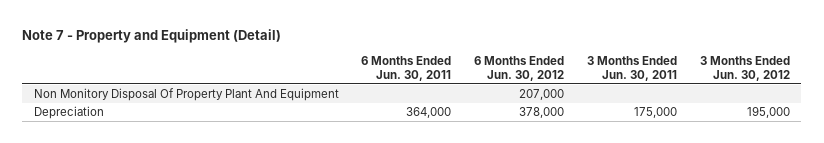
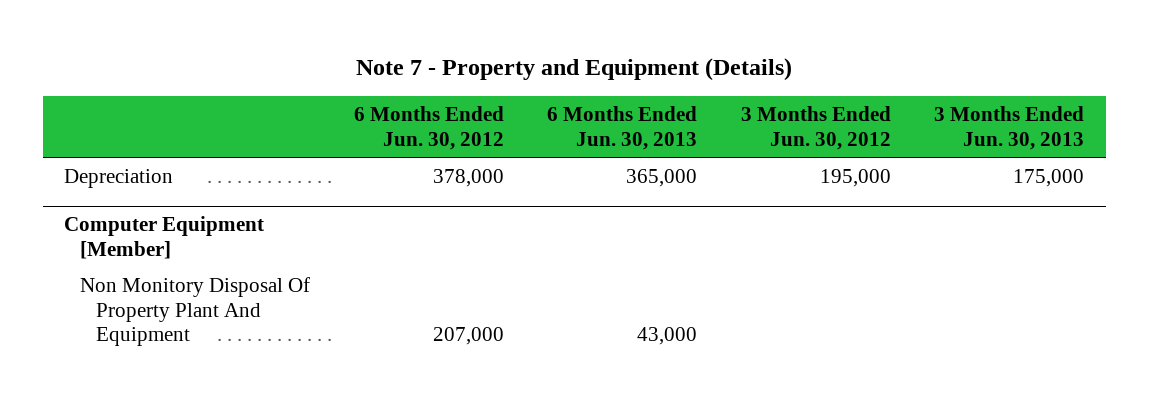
[22,29,282,44] Note 7 - Property and Equipment (Detail) -> [356,58,793,82] Note 7 - Property and Equipment (Details)
[361,55,452,81] 6 Months Ended Jun. 30, 2011 -> none
[587,55,678,81] 3 Months Ended Jun. 30, 2011 -> none
none -> [547,106,698,150] 6 Months Ended Jun. 30, 2013
none -> [934,106,1085,150] 3 Months Ended Jun. 30, 2013
[33,88,339,102] Non Monitory Disposal Of Property Plant And Equipment -> none
none -> [64,216,265,259] Computer Equipment [Member]
none -> [80,277,311,347] Non Monitory Disposal Of Property Plant And Equipment

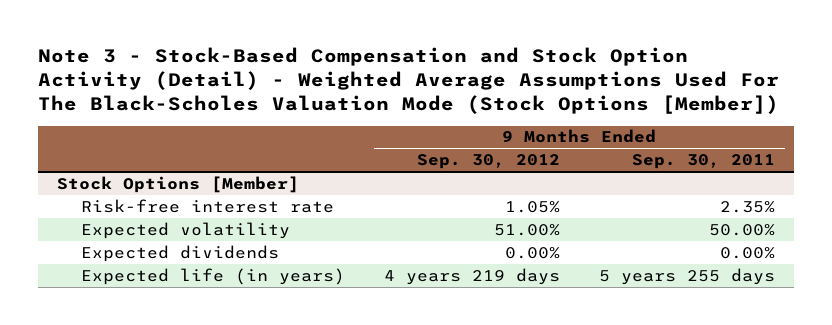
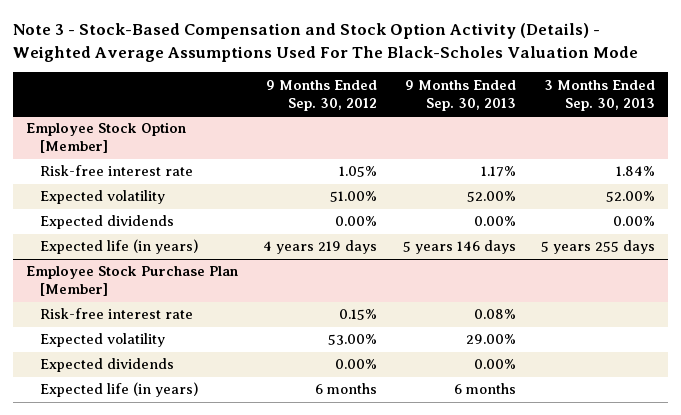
[38,47,780,115] Note 3 - Stock-Based Compensation and Stock Option Activity (Detail) - Weighted Average Assumptions Used For The Black-Scholes Valuation Mode (Stock Options [Member]) -> [12,23,638,62] Note 3 - Stock-Based Compensation and Stock Option Activity (Details) - Weighted Average Assumptions Used For The Black-Scholes Valuation Mode
[631,154,775,170] Sep. 30, 2011 -> none
none -> [404,79,516,111] 9 Months Ended Sep. 30, 2013
none -> [544,79,656,111] 3 Months Ended Sep. 30, 2013
[57,175,300,193] Stock Options [Member] -> [25,122,186,154] Employee Stock Option [Member]
none -> [25,266,238,297] Employee Stock Purchase Plan [Member]
none -> [39,308,193,320] Risk-free interest rate
none -> [39,333,165,348] Expected volatility
none -> [39,358,174,373] Expected dividends
none -> [39,382,198,398] Expected life (in years)

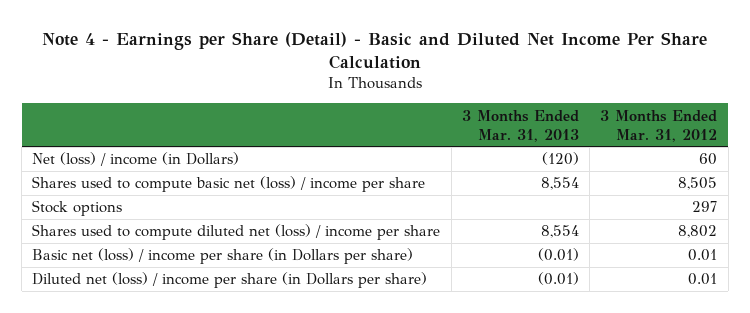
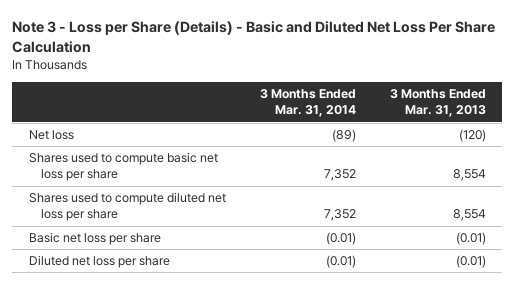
[41,31,707,70] Note 4 - Earnings per Share (Detail) - Basic and Diluted Net Income Per Share Calculation -> [12,21,496,53] Note 3 - Loss per Share (Details) - Basic and Diluted Net Loss Per Share Calculation
[600,109,718,142] 3 Months Ended Mar. 31, 2012 -> none
none -> [259,89,356,118] 3 Months Ended Mar. 31, 2014
[32,200,123,217] Stock options -> none
[32,152,240,167] Net (loss) / income (in Dollars) -> [29,130,75,141] Net loss
[32,176,426,193] Shares used to compute basic net (loss) / income per share -> [29,152,219,182] Shares used to compute basic net loss per share
[32,224,441,241] Shares used to compute diluted net (loss) / income per share -> [29,192,227,222] Shares used to compute diluted net loss per share
[32,248,414,265] Basic net (loss) / income per share (in Dollars per share) -> [29,232,162,246] Basic net loss per share
[32,272,428,289] Diluted net (loss) / income per share (in Dollars per share) -> [29,255,171,269] Diluted net loss per share

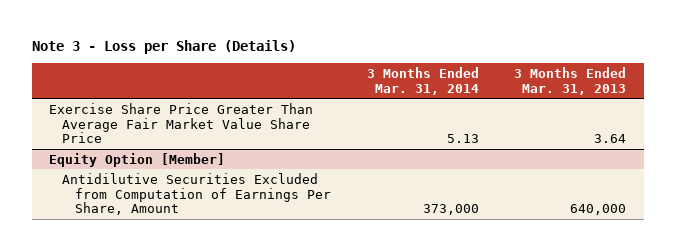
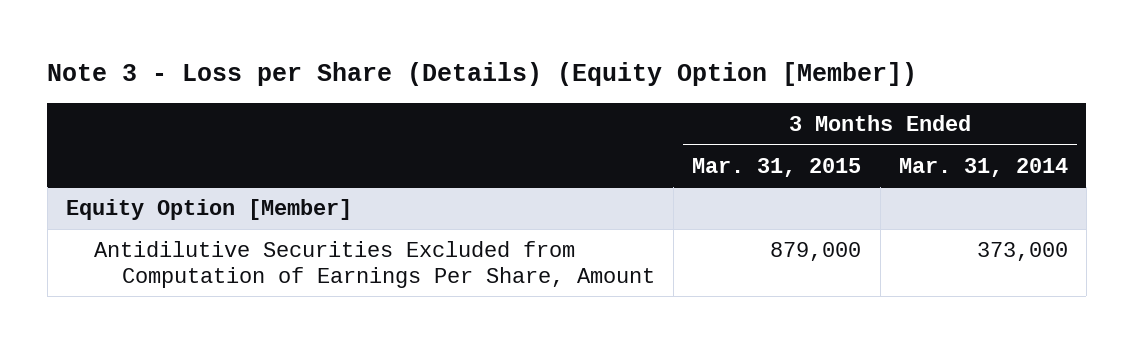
[31,39,296,54] Note 3 - Loss per Share (Details) -> [47,62,918,87] Note 3 - Loss per Share (Details) (Equity Option [Member])
[514,66,627,95] 3 Months Ended Mar. 31, 2013 -> none
none -> [692,157,862,177] Mar. 31, 2015
[49,102,314,144] Exercise Share Price Greater Than Average Fair Market Value Share Price -> none

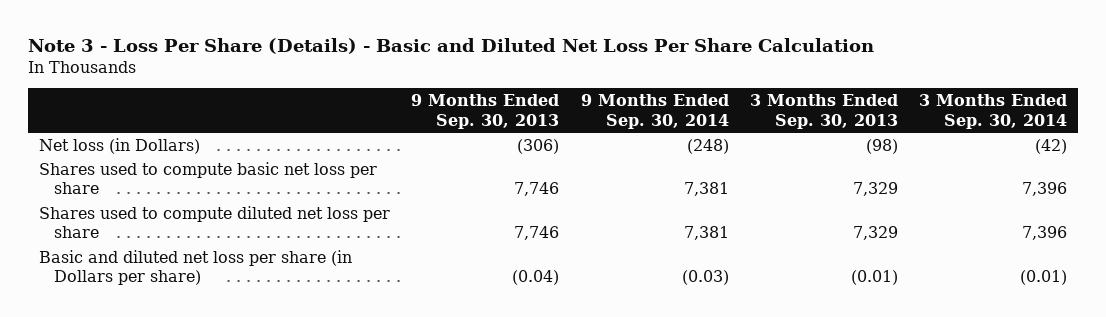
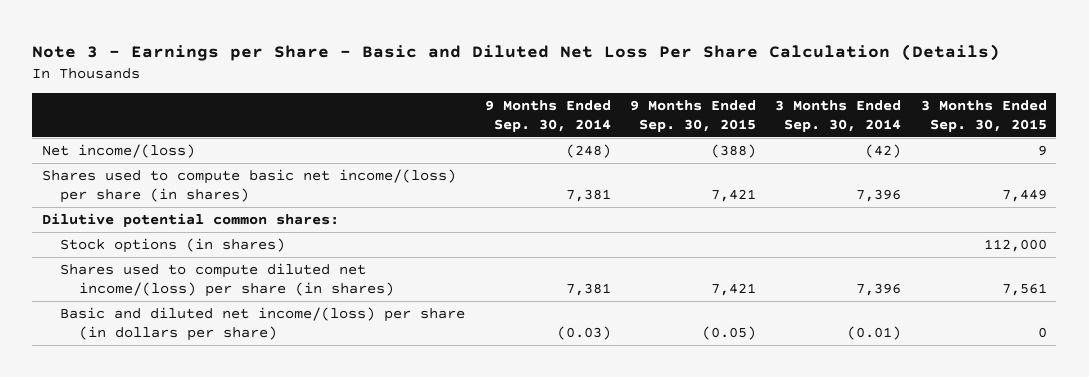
[28,38,875,55] Note 3 - Loss Per Share (Details) - Basic and Diluted Net Loss Per Share Calculation -> [32,43,1001,61] Note 3 - Earnings per Share - Basic and Diluted Net Loss Per Share Calculation (Details)
[411,93,560,129] 9 Months Ended Sep. 30, 2013 -> none
[749,93,898,129] 3 Months Ended Sep. 30, 2013 -> none
none -> [630,100,757,133] 9 Months Ended Sep. 30, 2015
none -> [920,100,1047,133] 3 Months Ended Sep. 30, 2015
[38,137,200,154] Net loss (in Dollars) -> [42,144,196,159] Net income/(loss)
[38,161,377,195] Shares used to compute basic net loss per share -> [42,169,457,204] Shares used to compute basic net income/(loss) per share (in shares)
none -> [42,213,340,228] Dilutive potential common shares:
none -> [60,238,286,254] Stock options (in shares)
[38,205,390,239] Shares used to compute diluted net loss per share -> [60,263,394,298] Shares used to compute diluted net income/(loss) per share (in shares)
[38,249,352,286] Basic and diluted net loss per share (in Dollars per share) -> [60,307,466,342] Basic and diluted net income/(loss) per share (in dollars per share)

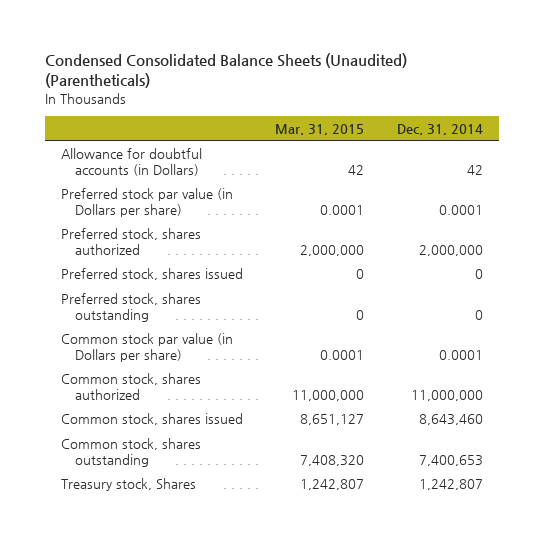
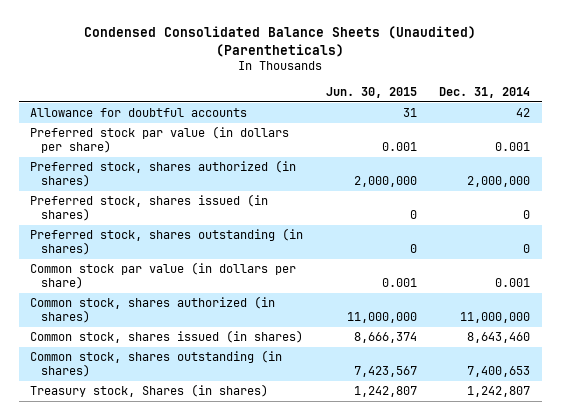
[275,123,365,135] Mar. 31, 2015 -> none
none -> [325,86,417,98] Jun. 30, 2015
[60,147,202,176] Allowance for doubtful accounts (in Dollars) -> [30,108,248,118] Allowance for doubtful accounts
[60,187,233,217] Preferred stock par value (in Dollars per share) -> [30,126,290,154] Preferred stock par value (in dollars per share)
[438,204,483,215] 0.0001 -> [495,142,531,152] 0.001
[60,227,201,255] Preferred stock, shares authorized -> [30,160,297,188] Preferred stock, shares authorized (in shares)
[60,267,243,280] Preferred stock, shares issued -> [30,194,269,222] Preferred stock, shares issued (in shares)
[60,292,201,322] Preferred stock, shares outstanding -> [30,228,304,256] Preferred stock, shares outstanding (in shares)
[60,332,233,362] Common stock par value (in Dollars per share) -> [30,262,297,290] Common stock par value (in dollars per share)
[438,349,483,360] 0.0001 -> [495,278,531,288] 0.001
[60,372,201,400] Common stock, shares authorized -> [30,296,276,324] Common stock, shares authorized (in shares)
[60,412,243,425] Common stock, shares issued -> [30,330,304,344] Common stock, shares issued (in shares)
[60,437,201,467] Common stock, shares outstanding -> [30,350,283,378] Common stock, shares outstanding (in shares)
[60,477,196,491] Treasury stock, Shares -> [30,384,269,398] Treasury stock, Shares (in shares)

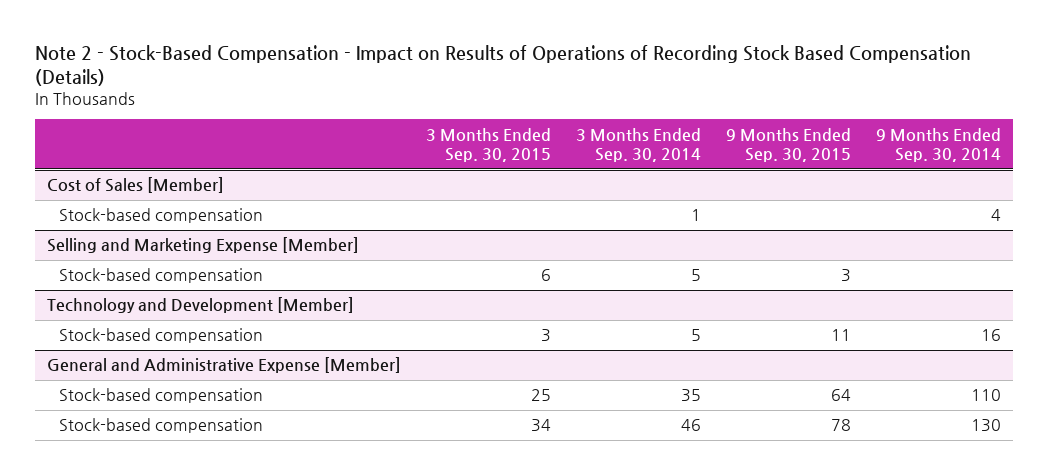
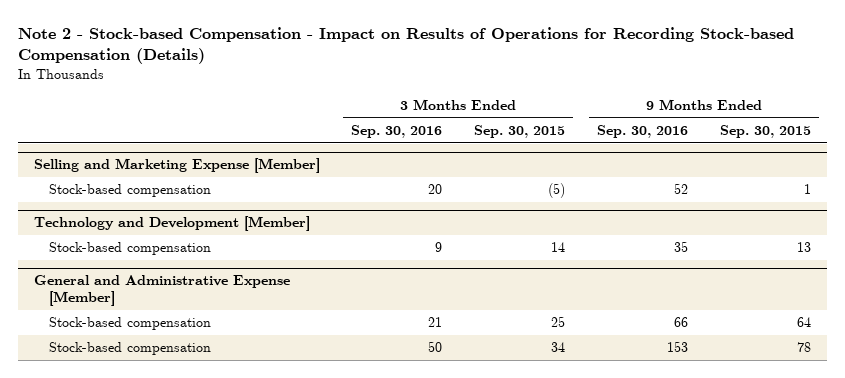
[34,44,971,86] Note 2 - Stock-Based Compensation - Impact on Results of Operations of Recording Stock Based Compensation (Details) -> [17,27,794,65] Note 2 - Stock-based Compensation - Impact on Results of Operations for Recording Stock-based Compensation (Details)
[576,127,702,163] 3 Months Ended Sep. 30, 2014 -> none
[875,127,1001,163] 9 Months Ended Sep. 30, 2014 -> none
none -> [351,124,443,138] Sep. 30, 2016
none -> [597,124,689,138] Sep. 30, 2016
[47,177,225,194] Cost of Sales [Member] -> none
[58,208,263,224] Stock-based compensation -> none
[541,269,552,282] 6 -> [548,183,566,199] (5)
[841,269,852,283] 3 -> [803,184,811,195] 1
[541,329,552,343] 3 -> [551,242,566,253] 14
[831,329,852,342] 11 -> [796,242,811,253] 13

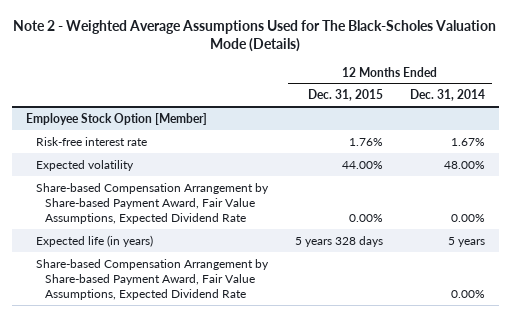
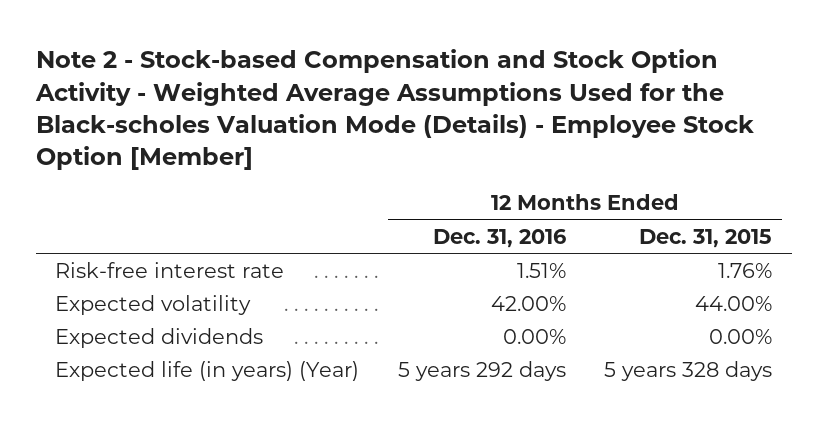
[13,19,497,53] Note 2 - Weighted Average Assumptions Used for The Black-Scholes Valuation Mode (Details) -> [34,49,754,171] Note 2 - Stock-based Compensation and Stock Option Activity - Weighted Average Assumptions Used for the Black-scholes Valuation Mode (Details) - Employee Stock Option [Member]
[409,89,485,102] Dec. 31, 2014 -> none
none -> [432,228,566,248] Dec. 31, 2016
[25,112,207,125] Employee Stock Option [Member] -> none
[35,258,269,300] Share-based Compensation Arrangement by Share-based Payment Award, Fair Value Assumptions, Expected Dividend Rate -> none
[35,182,269,224] Share-based Compensation Arrangement by Share-based Payment Award, Fair Value Assumptions, Expected Dividend Rate -> [55,328,264,349] Expected dividends
[35,234,153,247] Expected life (in years) -> [55,361,360,382] Expected life (in years) (Year)

